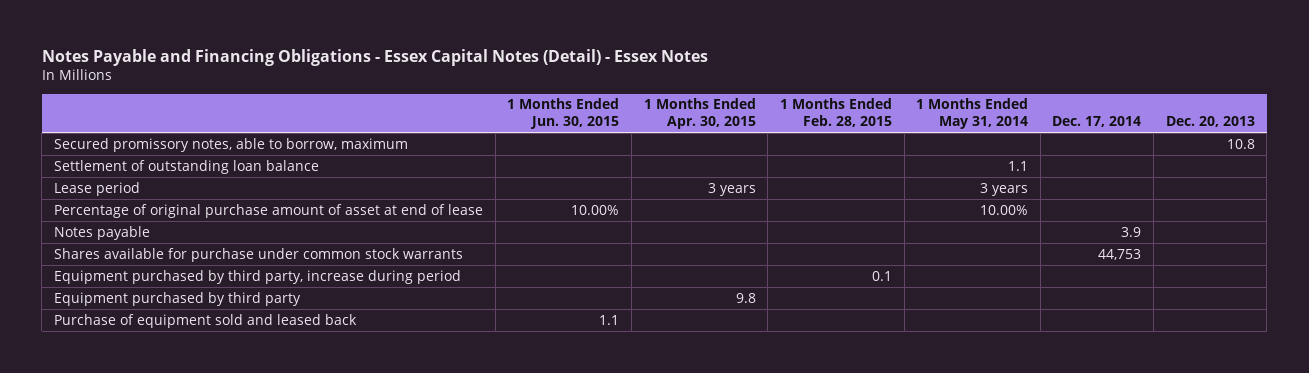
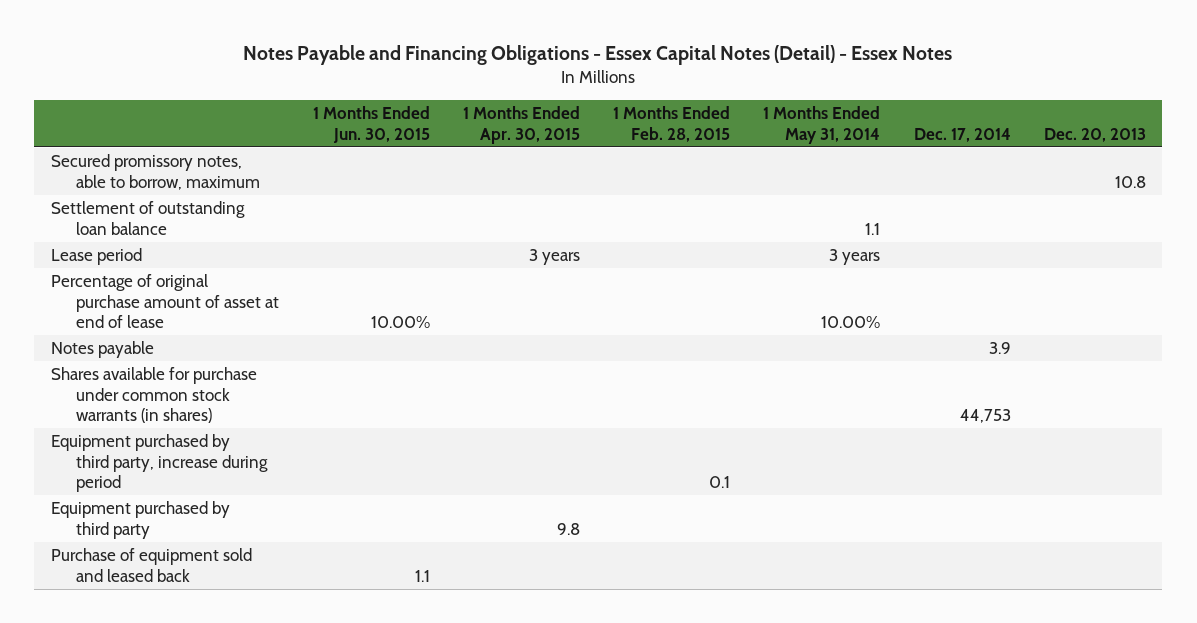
[54,247,464,262] Shares available for purchase under common stock warrants -> [50,367,257,423] Shares available for purchase under common stock warrants (in shares)

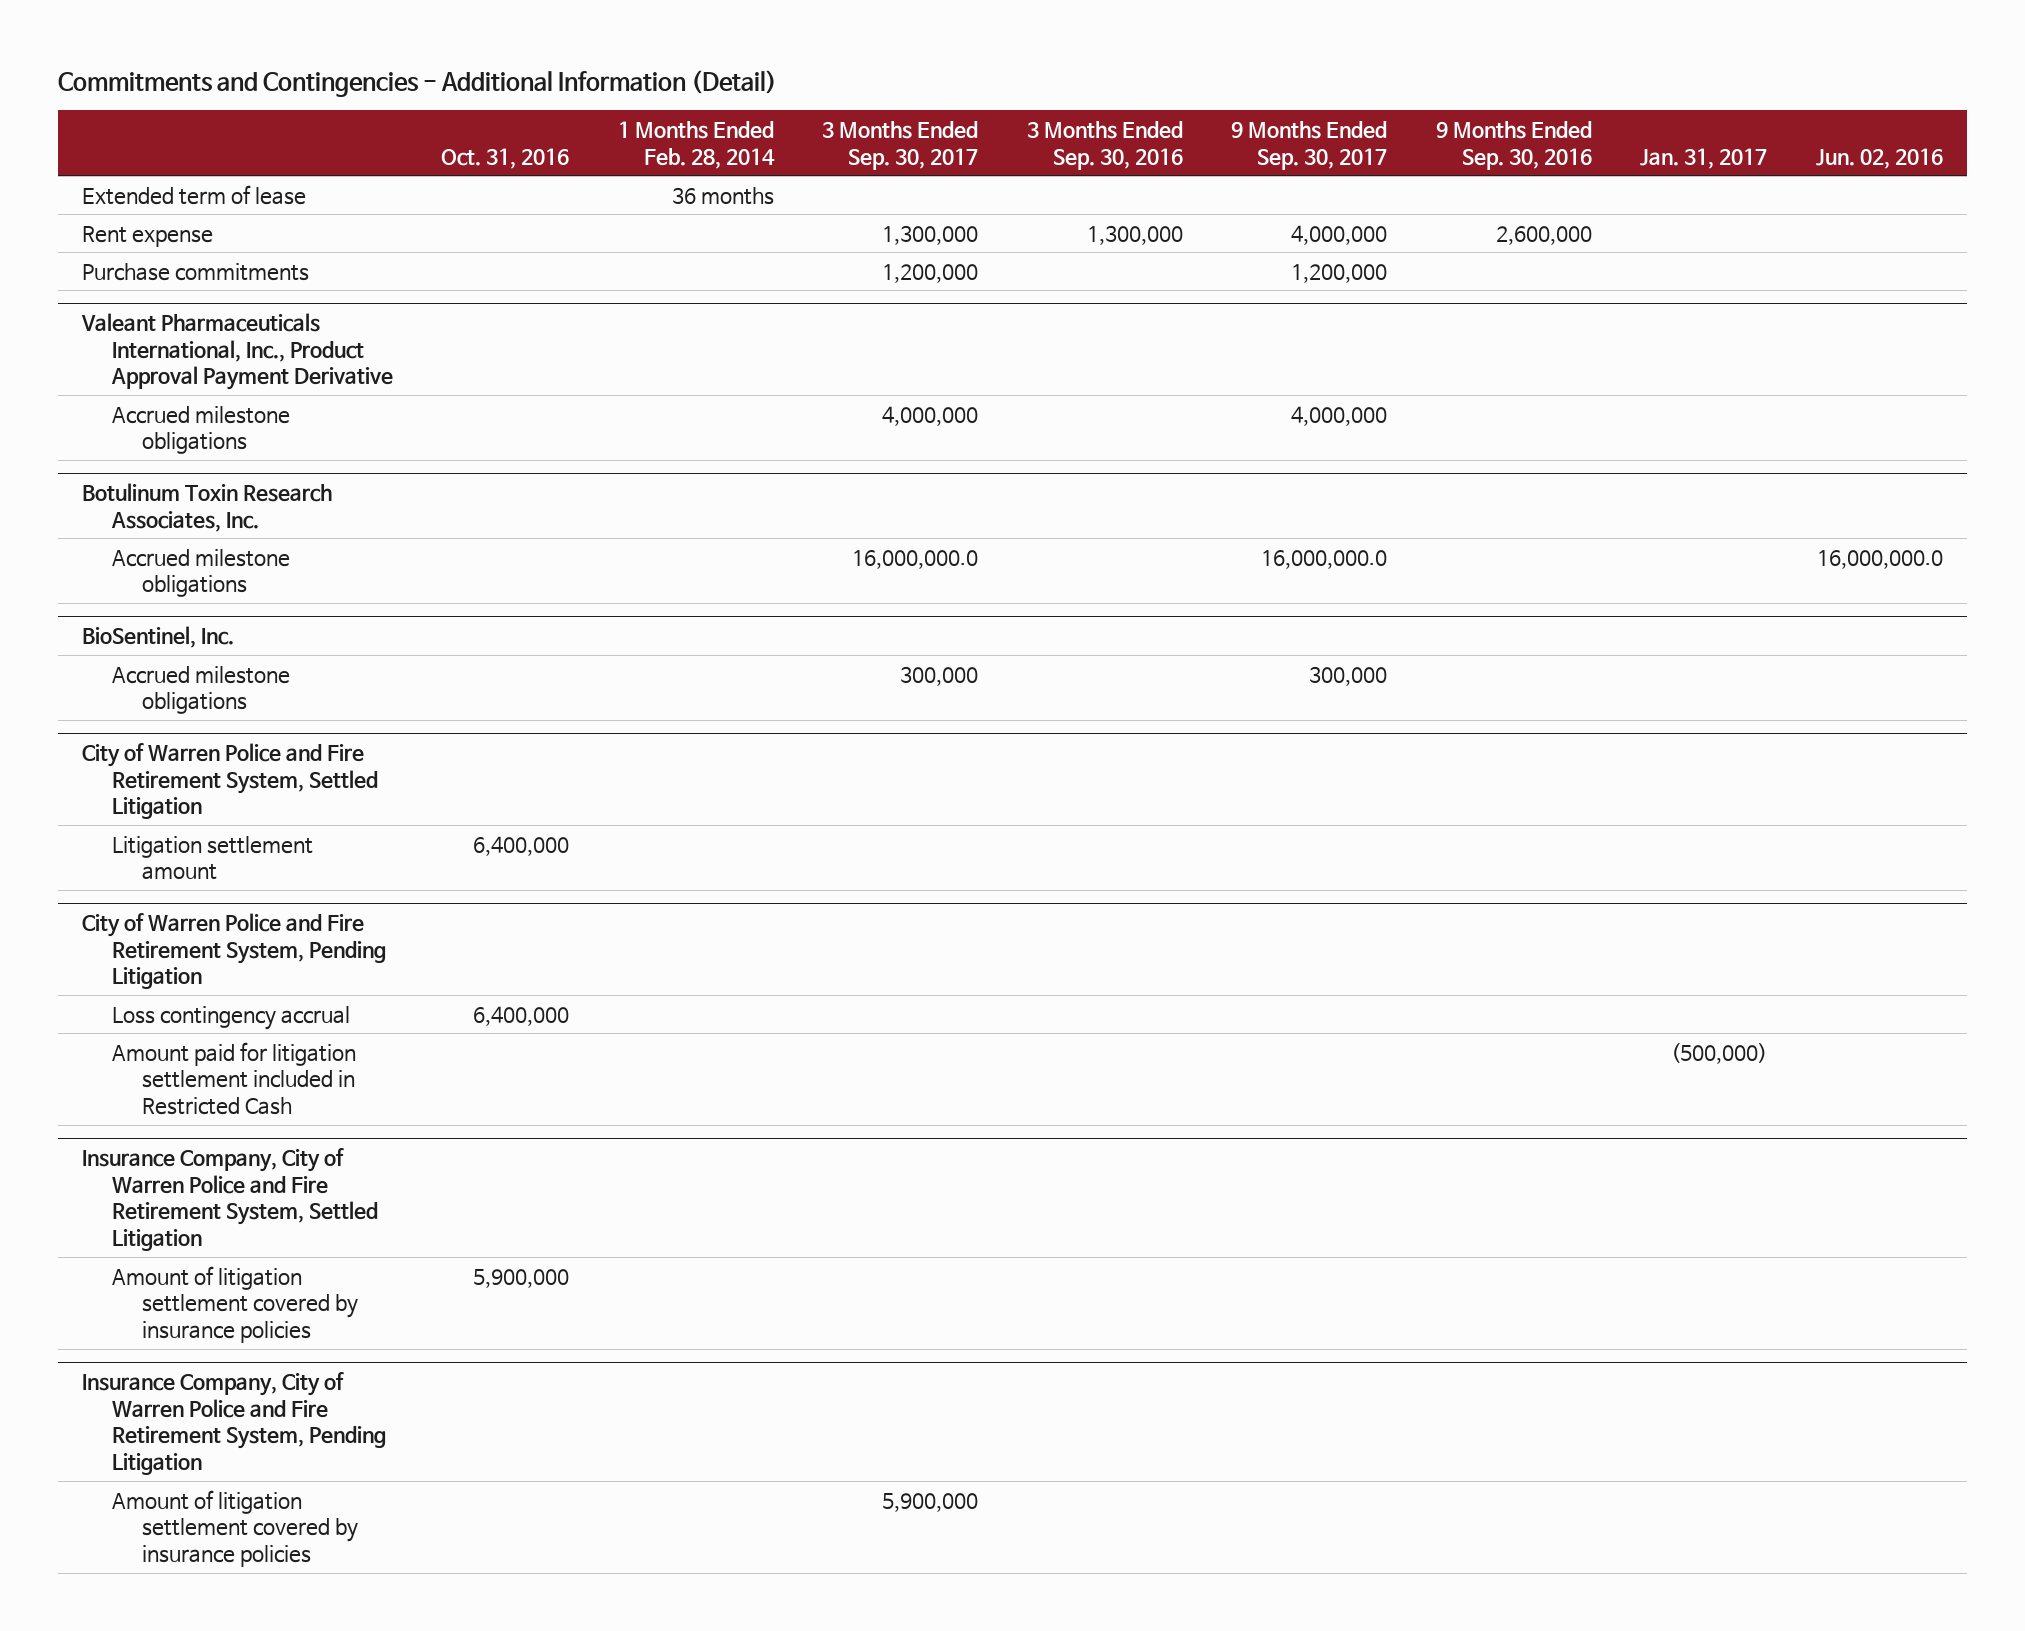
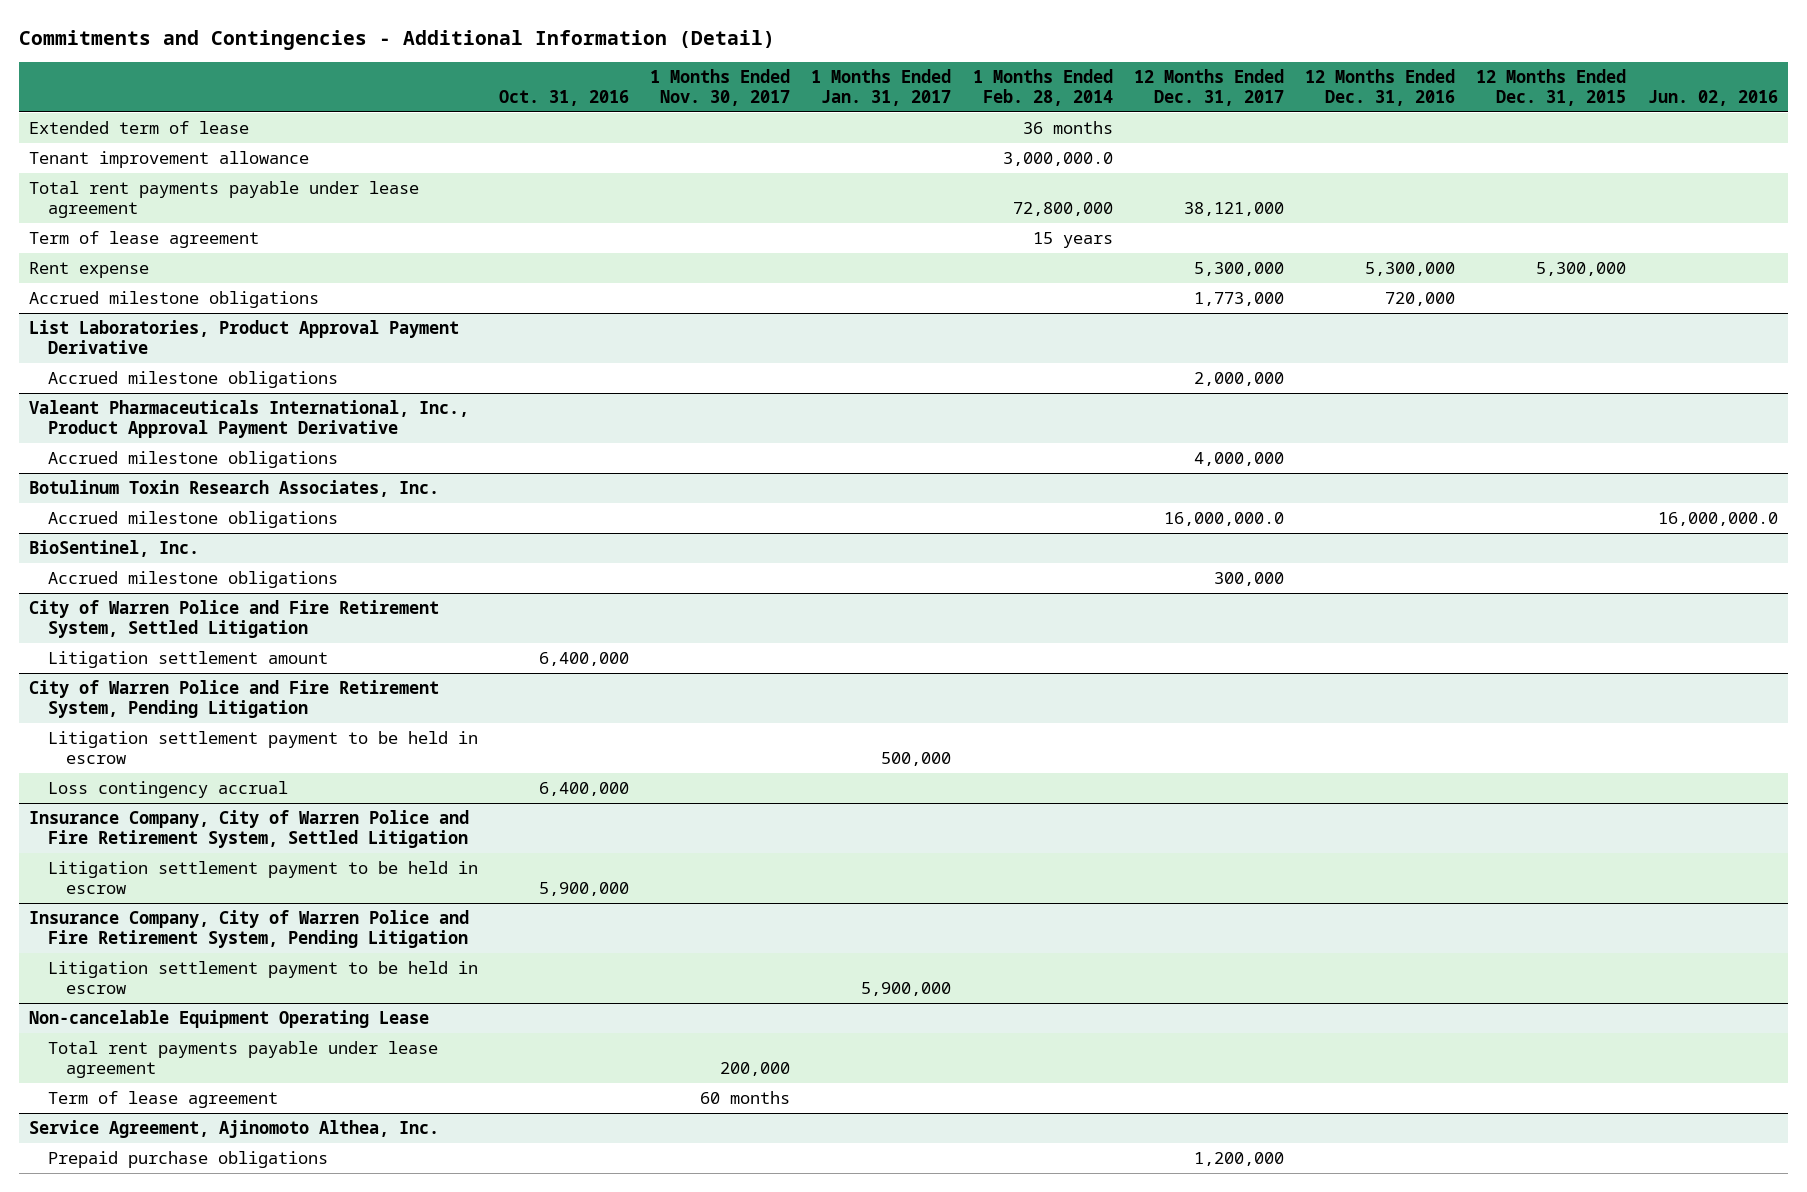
[822,121,979,170] 3 Months Ended Sep. 30, 2017 -> none
[1026,121,1183,170] 3 Months Ended Sep. 30, 2016 -> none
[1231,121,1388,170] 9 Months Ended Sep. 30, 2017 -> none
[1435,121,1592,170] 9 Months Ended Sep. 30, 2016 -> none
[1640,147,1768,169] Jan. 31, 2017 -> none
none -> [650,68,791,106] 1 Months Ended Nov. 30, 2017
none -> [811,68,952,106] 1 Months Ended Jan. 31, 2017
none -> [1133,68,1284,106] 12 Months Ended Dec. 31, 2017
none -> [1305,68,1456,106] 12 Months Ended Dec. 31, 2016
none -> [1476,68,1627,106] 12 Months Ended Dec. 31, 2015
none -> [29,151,310,169] Tenant improvement allowance
none -> [29,181,420,219] Total rent payments payable under lease agreement
none -> [29,231,260,249] Term of lease agreement
[82,262,310,281] Purchase commitments -> none
none -> [29,291,320,309] Accrued milestone obligations
none -> [29,320,460,355] List Laboratories, Product Approval Payment Derivative
none -> [47,371,338,389] Accrued milestone obligations
none -> [47,731,478,765] Litigation settlement payment to be held in escrow
[112,1041,357,1115] Amount paid for litigation settlement included in Restricted Cash -> none
[112,1265,358,1343] Amount of litigation settlement covered by insurance policies -> [47,861,478,895] Litigation settlement payment to be held in escrow
[112,1489,358,1567] Amount of litigation settlement covered by insurance policies -> [47,961,478,995] Litigation settlement payment to be held in escrow
none -> [29,1010,430,1029] Non-cancelable Equipment Operating Lease
none -> [47,1041,438,1079] Total rent payments payable under lease agreement
none -> [47,1091,278,1109] Term of lease agreement
none -> [29,1120,440,1139] Service Agreement, Ajinomoto Althea, Inc.
none -> [47,1151,328,1169] Prepaid purchase obligations

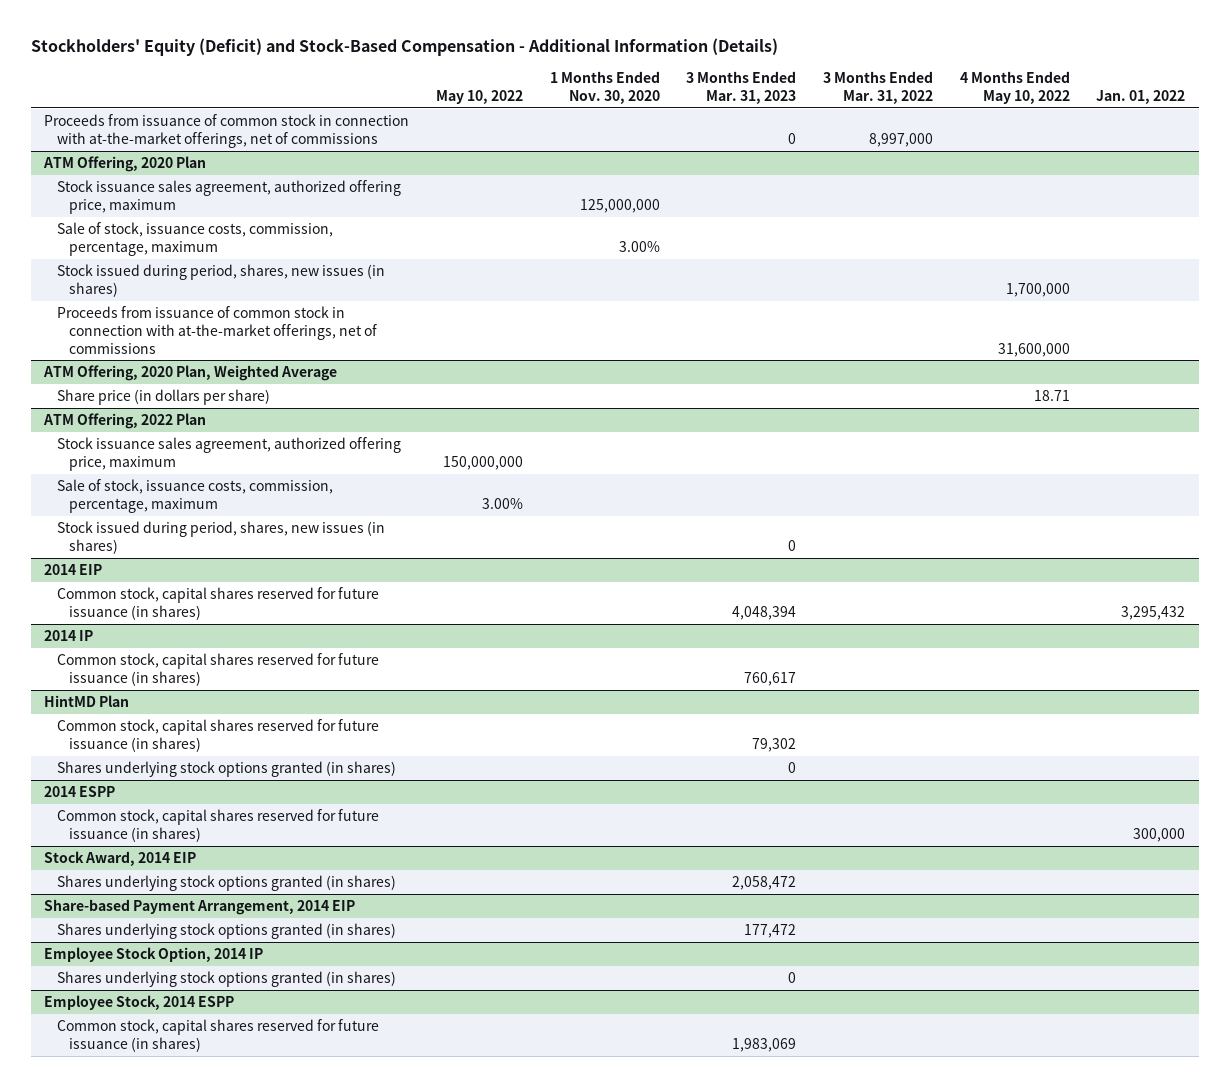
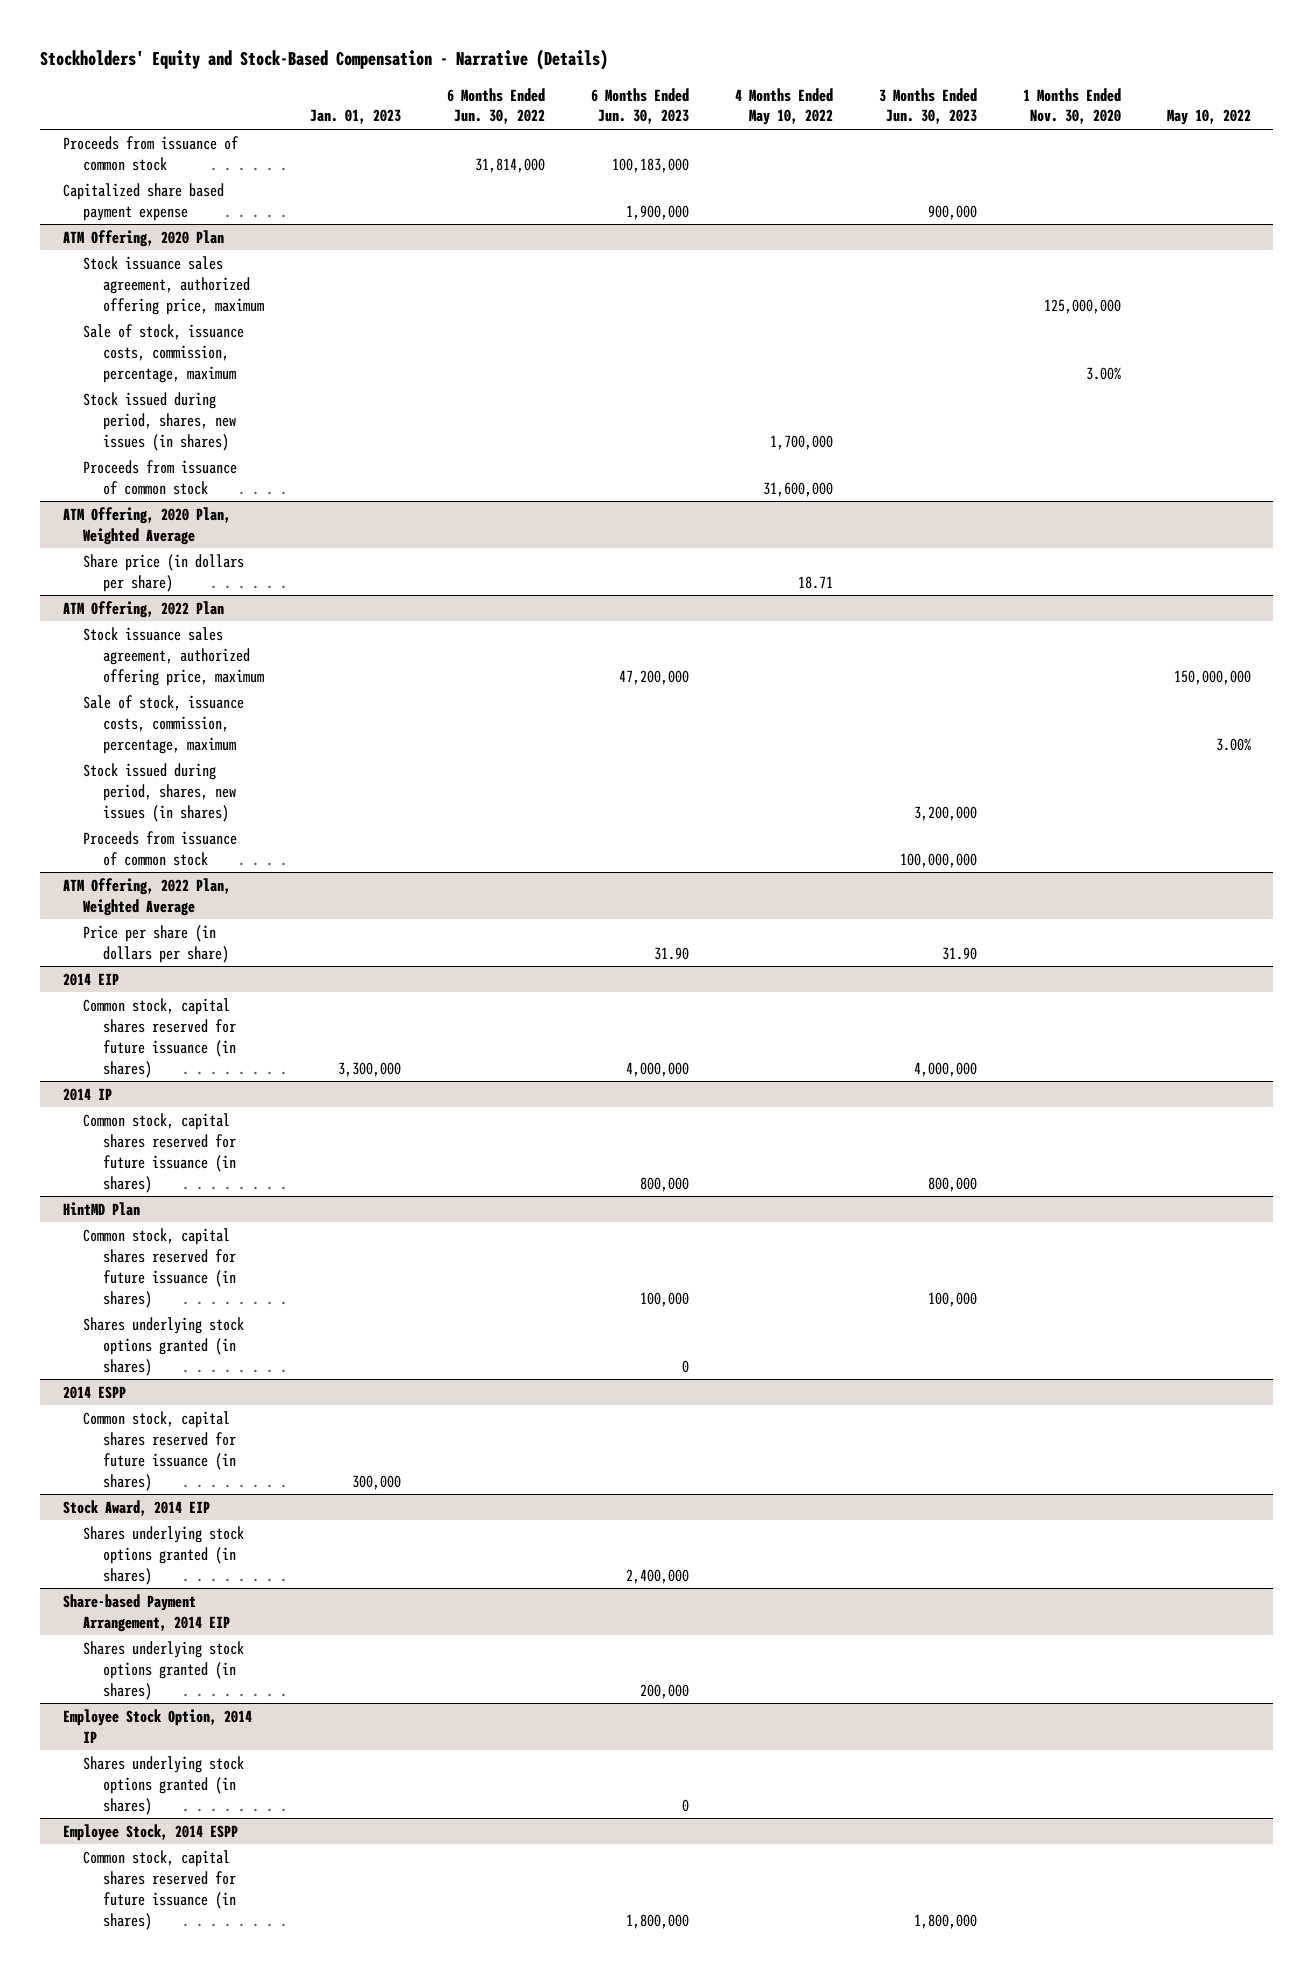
[30,38,778,57] Stockholders' Equity (Deficit) and Stock-Based Compensation - Additional Information (Details) -> [40,49,609,71] Stockholders' Equity and Stock-Based Compensation - Narrative (Details)
[686,71,797,104] 3 Months Ended Mar. 31, 2023 -> none
[822,71,933,104] 3 Months Ended Mar. 31, 2022 -> none
[1096,89,1186,104] Jan. 01, 2022 -> none
none -> [309,109,401,125] Jan. 01, 2023
none -> [446,87,545,125] 6 Months Ended Jun. 30, 2022
none -> [590,87,689,125] 6 Months Ended Jun. 30, 2023
none -> [878,87,977,125] 3 Months Ended Jun. 30, 2023
[44,113,410,148] Proceeds from issuance of common stock in connection with at-the-market offerings, net of commissions -> [63,135,240,171] Proceeds from issuance of common stock
none -> [63,182,225,221] Capitalized share based payment expense
[56,305,378,354] Proceeds from issuance of common stock in connection with at-the-market offerings, net of commissions -> [83,459,238,495] Proceeds from issuance of common stock
none -> [83,830,238,866] Proceeds from issuance of common stock
none -> [63,877,232,916] ATM Offering, 2022 Plan, Weighted Average
none -> [83,924,229,963] Price per share (in dollars per share)

